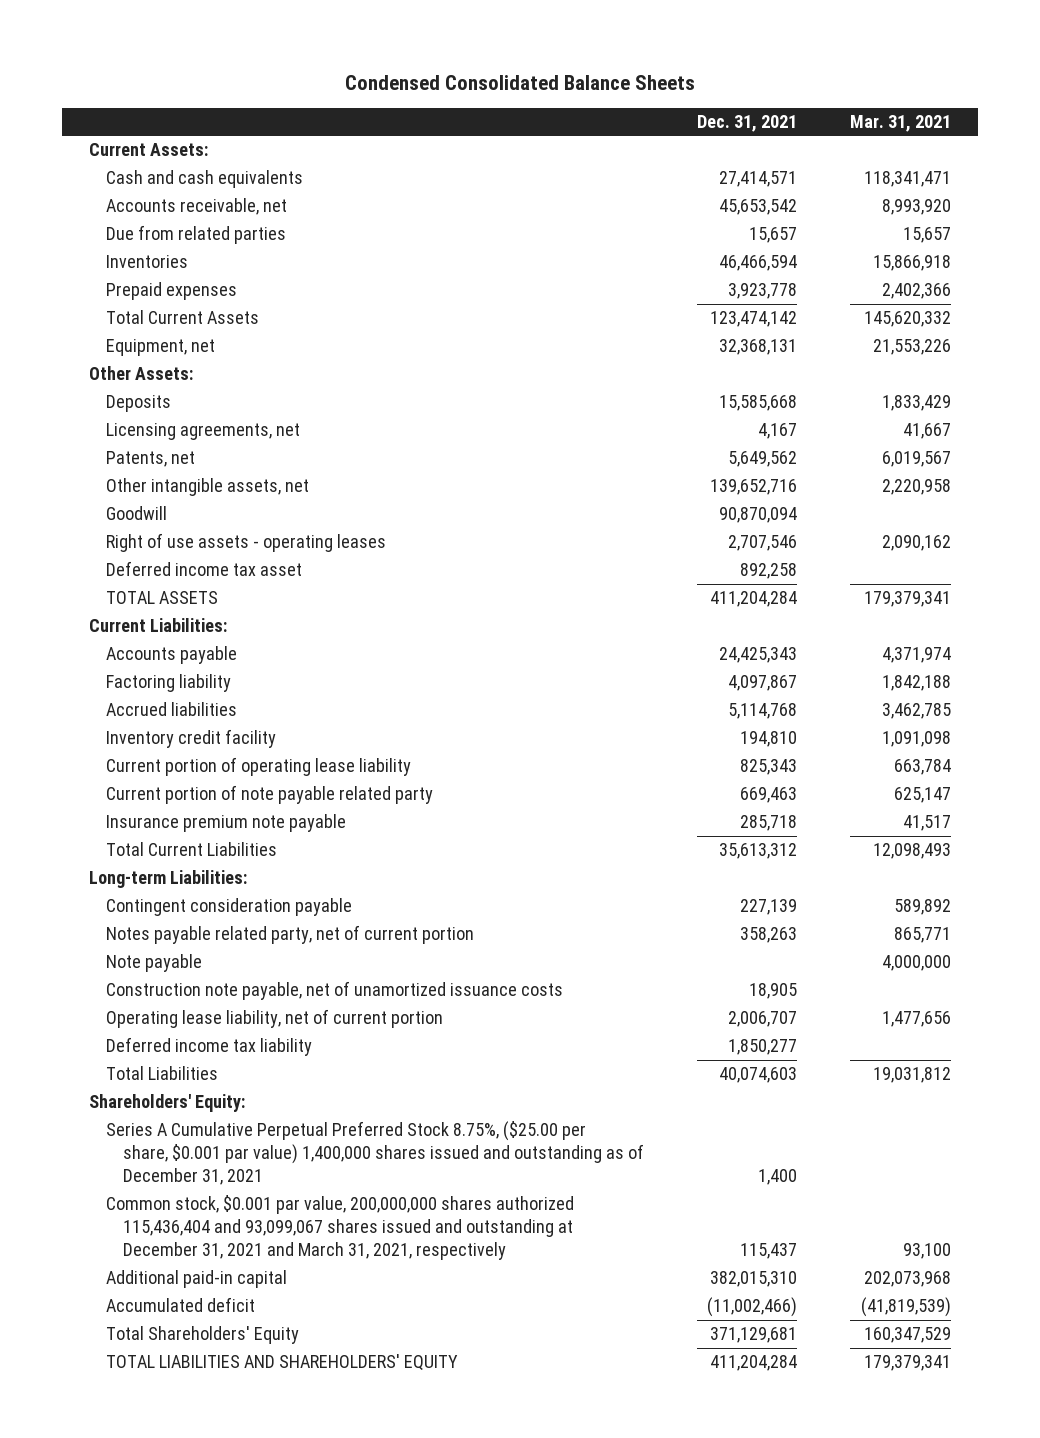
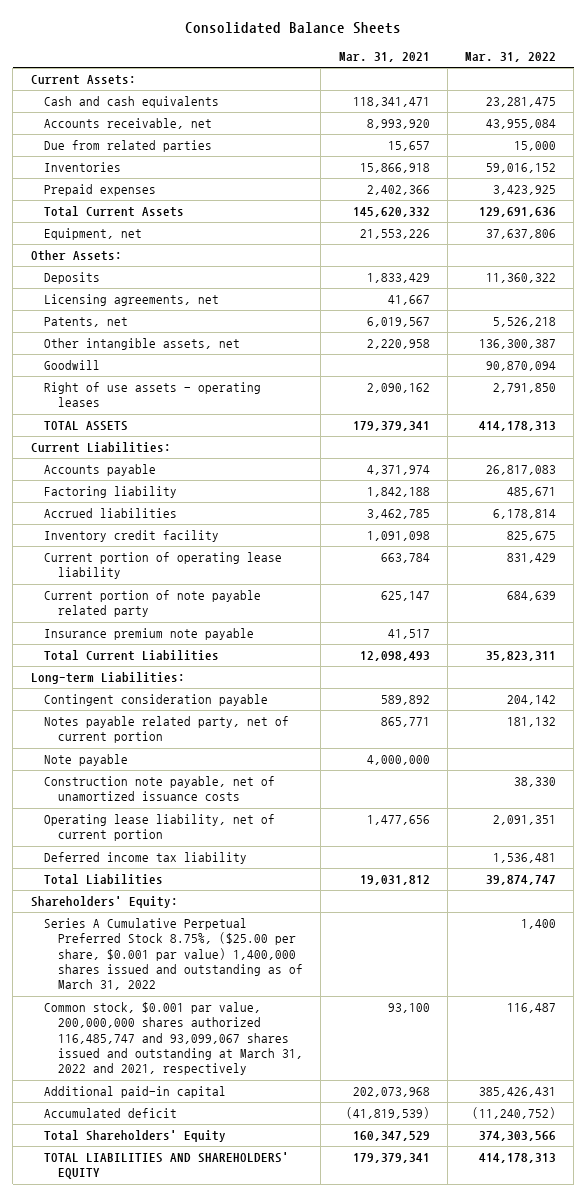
[344,74,695,90] Condensed Consolidated Balance Sheets -> [185,22,402,35] Consolidated Balance Sheets
[697,114,798,132] Dec. 31, 2021 -> none
none -> [465,52,557,63] Mar. 31, 2022
[105,561,302,577] Deferred income tax asset -> none
[105,1121,645,1186] Series A Cumulative Perpetual Preferred Stock 8.75%, ($25.00 per share, $0.001 par value) 1,400,000 shares issued and outstanding as of December 31, 2021 -> [44,918,304,991] Series A Cumulative Perpetual Preferred Stock 8.75%, ($25.00 per share, $0.001 par value) 1,400,000 shares issued and outstanding as of March 31, 2022
[105,1195,574,1261] Common stock, $0.001 par value, 200,000,000 shares authorized 115,436,404 and 93,099,067 shares issued and outstanding at December 31, 2021 and March 31, 2021, respectively -> [44,1002,304,1076] Common stock, $0.001 par value, 200,000,000 shares authorized 116,485,747 and 93,099,067 shares issued and outstanding at March 31, 2022 and 2021, respectively

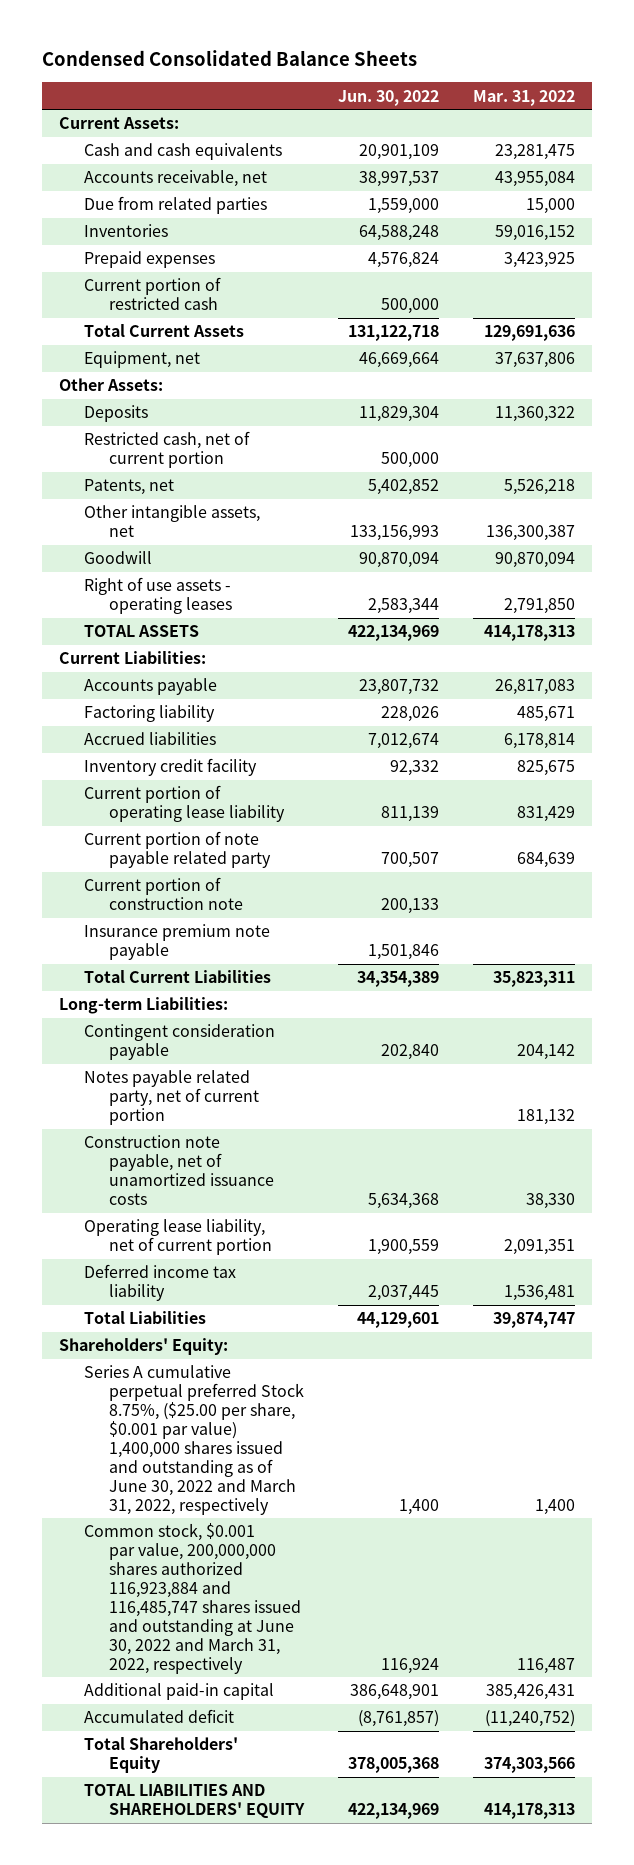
[185,22,402,35] Consolidated Balance Sheets -> [41,50,417,67] Condensed Consolidated Balance Sheets
[338,52,430,63] Mar. 31, 2021 -> none
none -> [338,89,440,106] Jun. 30, 2022
none -> [83,277,221,311] Current portion of restricted cash
[44,294,220,307] Licensing agreements, net -> none
none -> [83,431,250,469] Restricted cash, net of current portion
none -> [83,877,244,911] Current portion of construction note
[44,754,129,767] Note payable -> none
[44,918,304,991] Series A Cumulative Perpetual Preferred Stock 8.75%, ($25.00 per share, $0.001 par value) 1,400,000 shares issued and outstanding as of March 31, 2022 -> [83,1365,305,1515] Series A cumulative perpetual preferred Stock 8.75%, ($25.00 per share, $0.001 par value) 1,400,000 shares issued and outstanding as of June 30, 2022 and March 31, 2022, respectively
[44,1002,304,1076] Common stock, $0.001 par value, 200,000,000 shares authorized 116,485,747 and 93,099,067 shares issued and outstanding at March 31, 2022 and 2021, respectively -> [83,1523,302,1674] Common stock, $0.001 par value, 200,000,000 shares authorized 116,923,884 and 116,485,747 shares issued and outstanding at June 30, 2022 and March 31, 2022, respectively

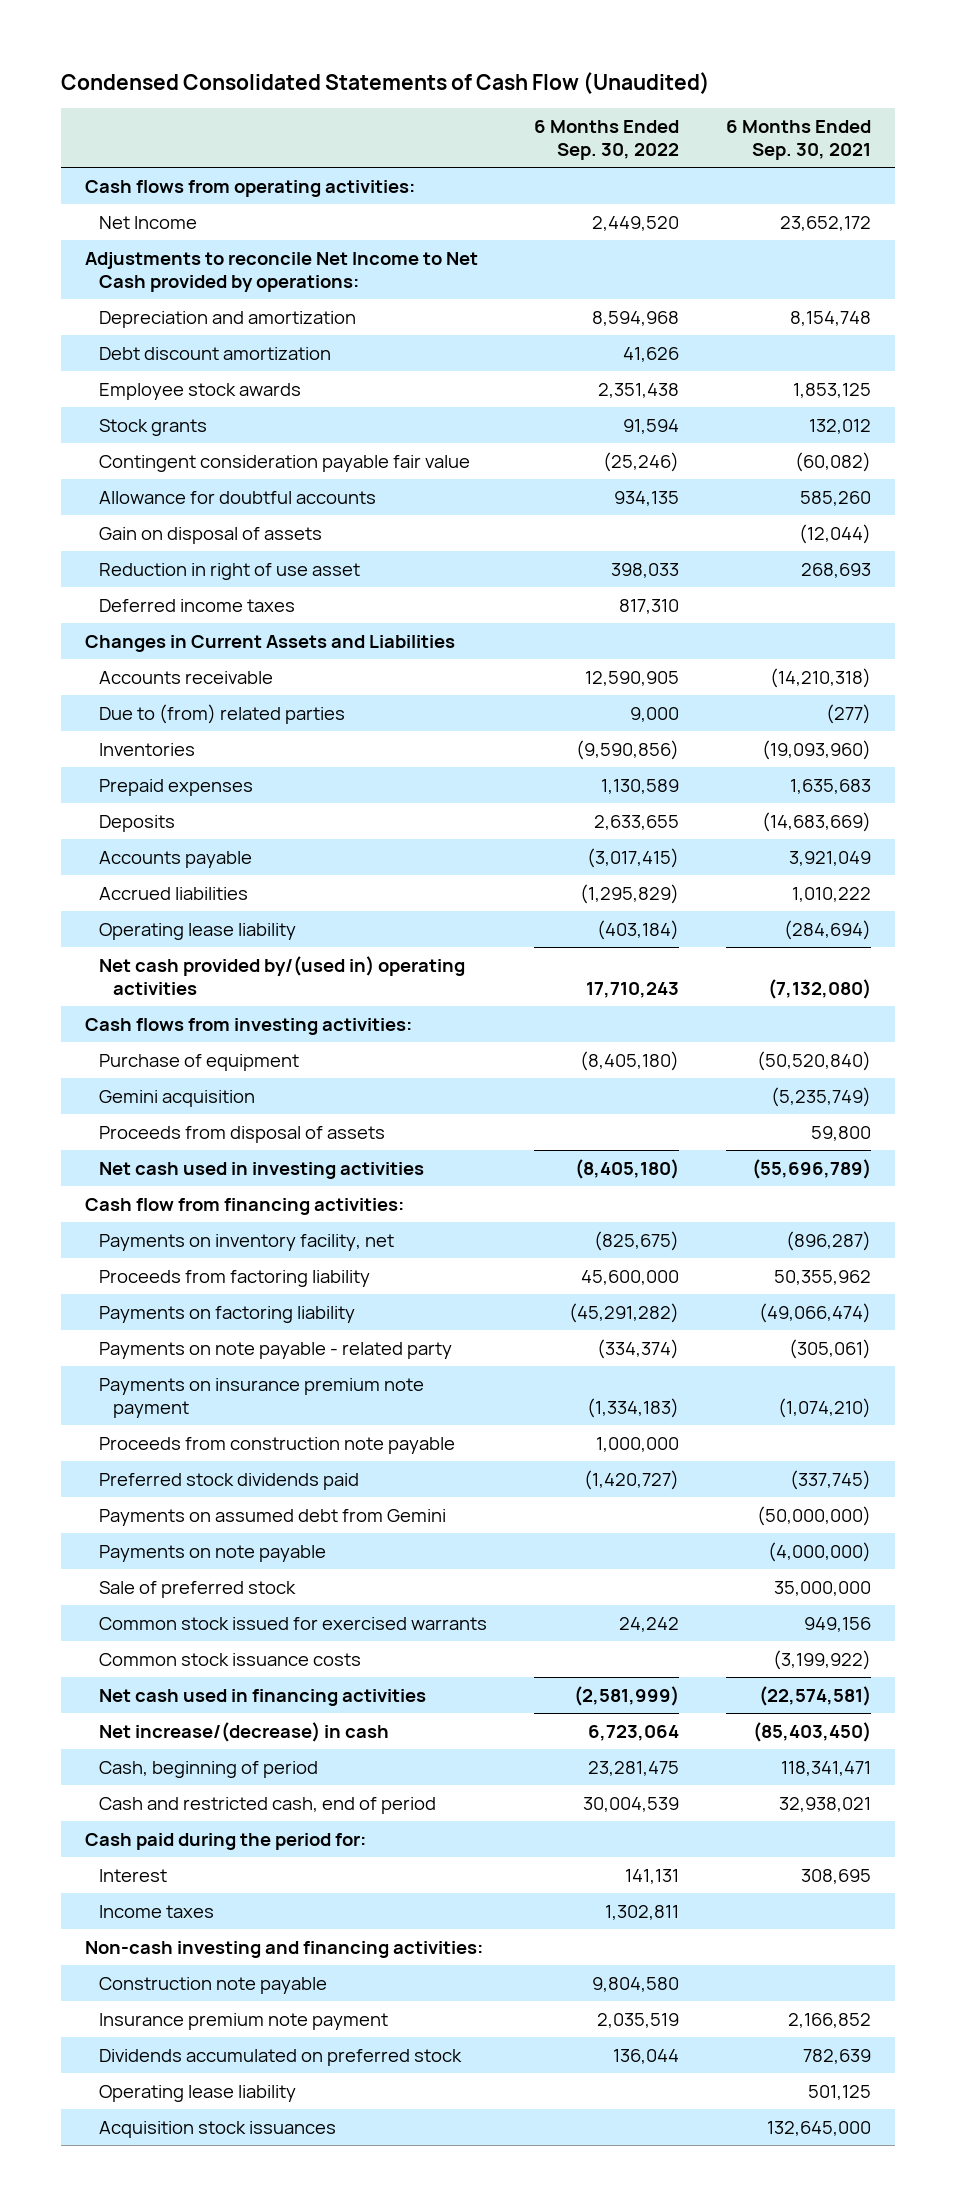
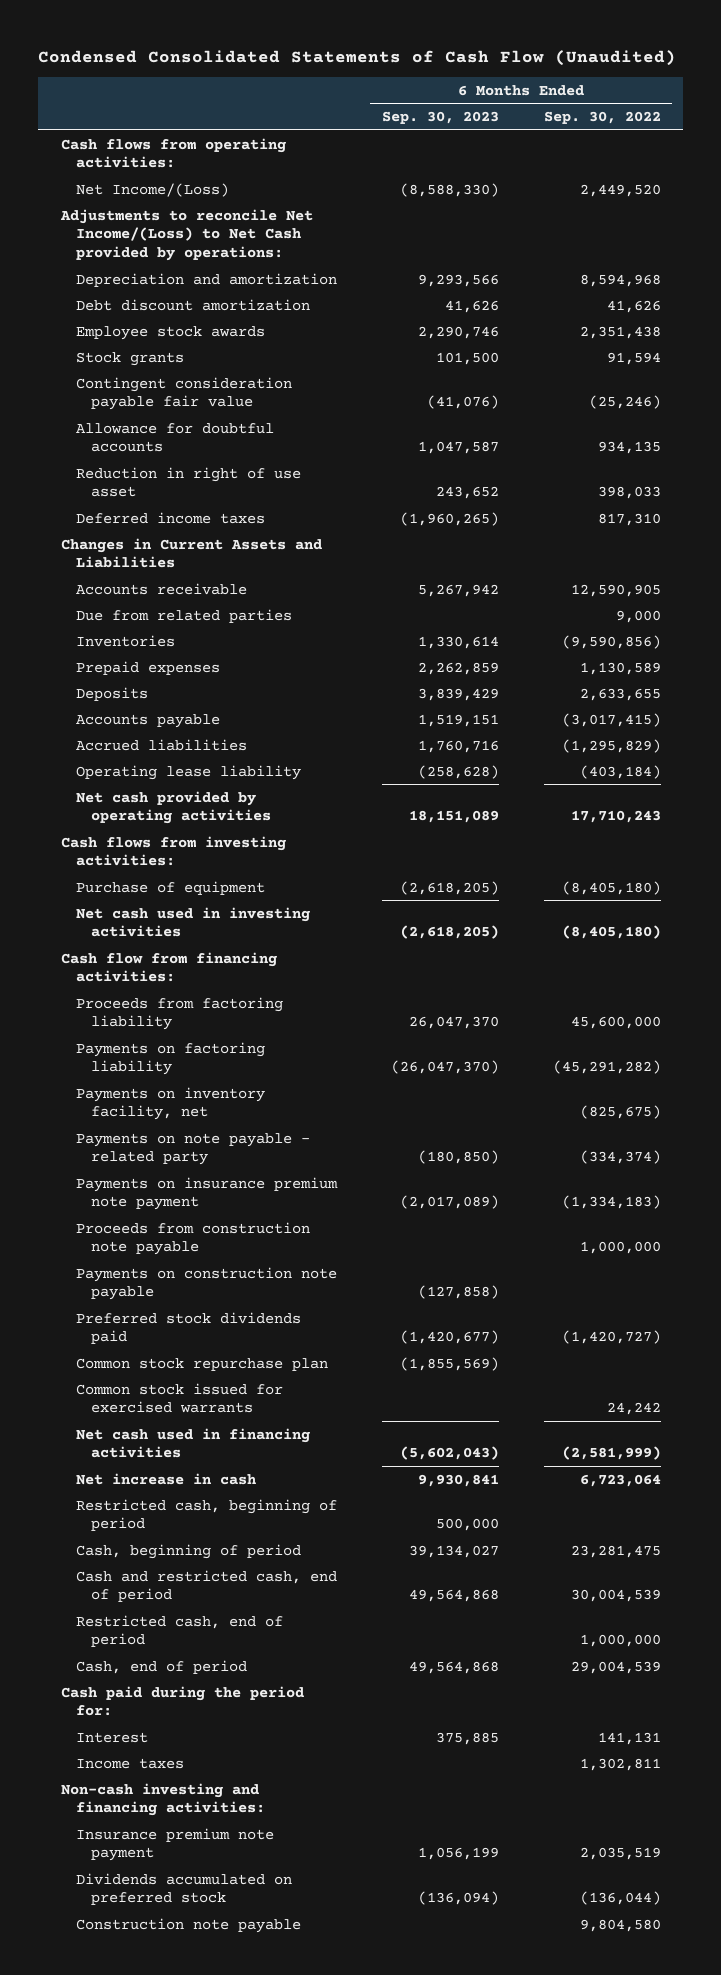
[726,119,872,161] 6 Months Ended Sep. 30, 2021 -> none
none -> [381,111,499,125] Sep. 30, 2023
[98,215,197,229] Net Income -> [75,182,229,197] Net Income/(Loss)
[84,251,478,293] Adjustments to reconcile Net Income to Net Cash provided by operations: -> [59,208,313,262] Adjustments to reconcile Net Income/(Loss) to Net Cash provided by operations:
[98,526,322,544] Gain on disposal of assets -> none
[98,703,345,724] Due to (from) related parties -> [75,608,292,623] Due from related parties
[98,955,465,996] Net cash provided by/(used in) operating activities -> [75,790,271,825] Net cash provided by operating activities
[98,1089,255,1107] Gemini acquisition -> none
[98,1125,385,1143] Proceeds from disposal of assets -> none
[98,1233,394,1251] Payments on inventory facility, net -> [75,1086,265,1121] Payments on inventory facility, net
none -> [75,1266,337,1301] Payments on construction note payable
[98,1508,446,1526] Payments on assumed debt from Gemini -> none
[98,1544,326,1562] Payments on note payable -> none
[98,1580,296,1598] Sale of preferred stock -> none
none -> [75,1357,328,1371] Common stock repurchase plan
[98,1652,361,1666] Common stock issuance costs -> none
[98,1721,389,1742] Net increase/(decrease) in cash -> [75,1472,256,1485] Net increase in cash
none -> [75,1498,337,1532] Restricted cash, beginning of period
none -> [75,1614,283,1648] Restricted cash, end of period
none -> [75,1659,247,1674] Cash, end of period
[98,2084,296,2102] Operating lease liability -> none
[98,2120,336,2138] Acquisition stock issuances -> none
[612,2048,679,2064] 136,044 -> [579,1891,661,1906] (136,044)
[98,1976,327,1994] Construction note payable -> [75,1917,301,1933] Construction note payable

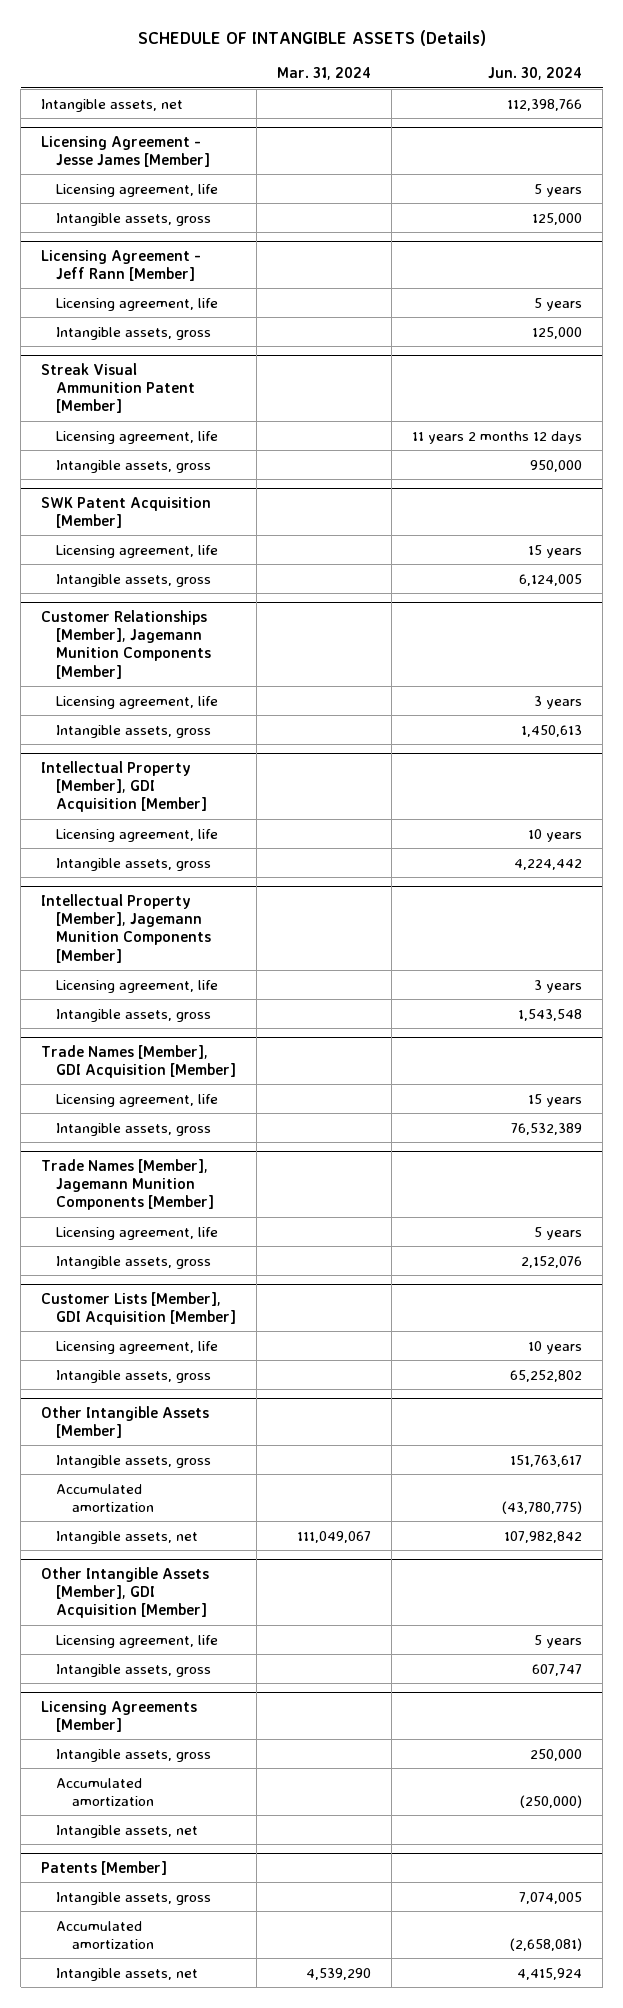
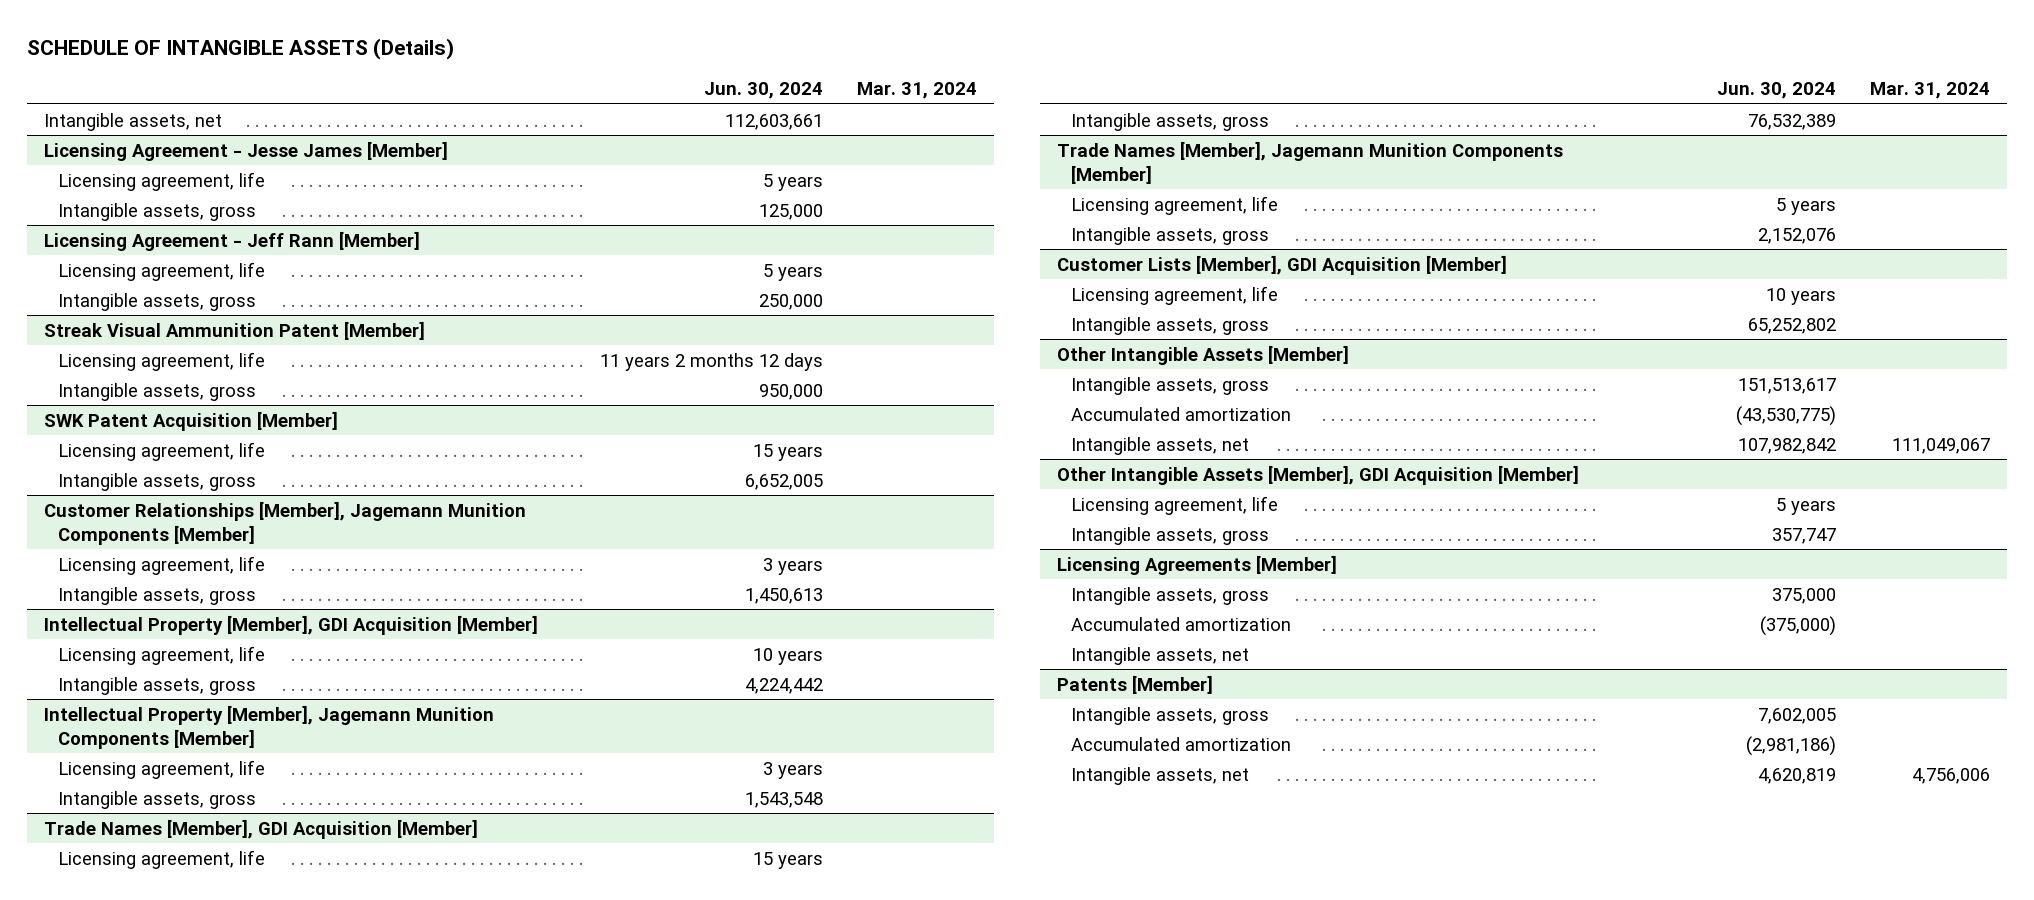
[507,98,583,111] 112,398,766 -> [724,113,823,130] 112,603,661
[532,326,583,339] 125,000 -> [758,293,823,310] 250,000
[519,573,583,586] 6,124,005 -> [744,473,823,490] 6,652,005
[510,1454,583,1467] 151,763,617 -> [1737,377,1836,394] 151,513,617
[502,1500,583,1514] (43,780,775) -> [1735,405,1836,426] (43,530,775)
[532,1663,583,1676] 607,747 -> [1771,527,1836,544] 357,747
[530,1748,583,1761] 250,000 -> [1771,587,1836,604] 375,000
[520,1794,583,1808] (250,000) -> [1759,615,1836,636] (375,000)
[519,1891,583,1904] 7,074,005 -> [1757,707,1836,724] 7,602,005
[510,1937,583,1951] (2,658,081) -> [1745,735,1836,756] (2,981,186)
[306,1967,372,1980] 4,539,290 -> [1911,767,1990,784] 4,756,006
[517,1967,583,1980] 4,415,924 -> [1757,767,1836,784] 4,620,819

